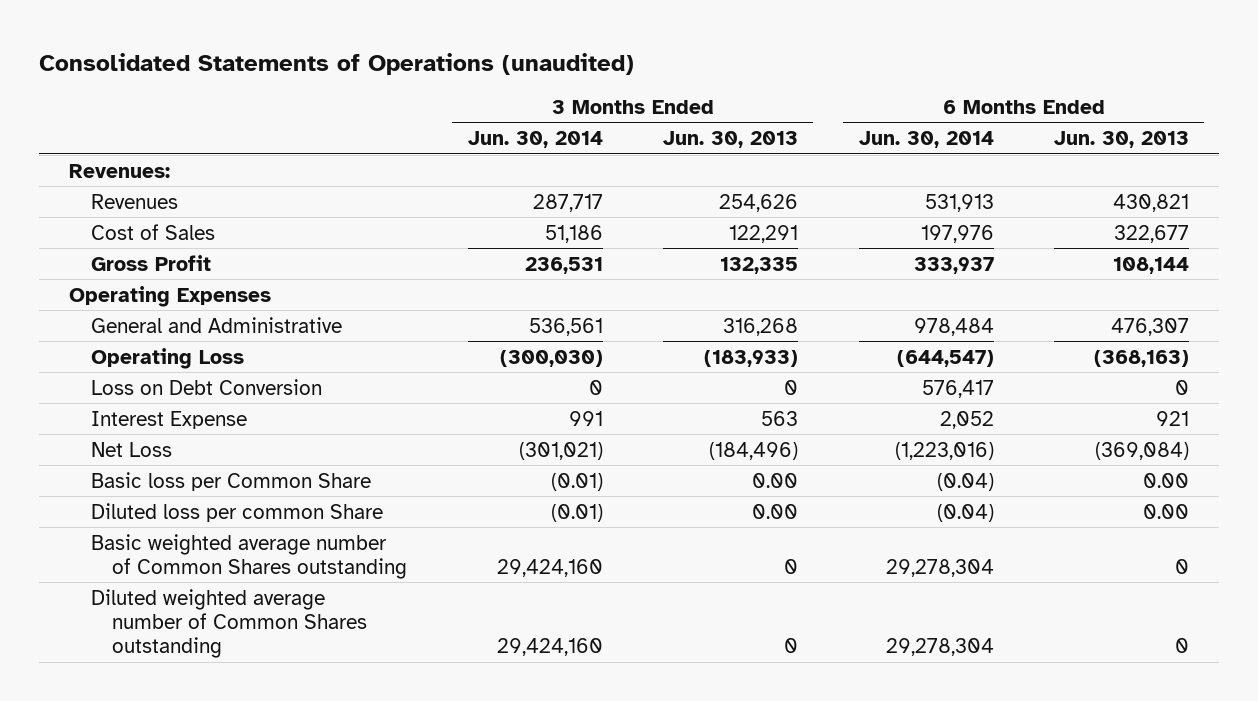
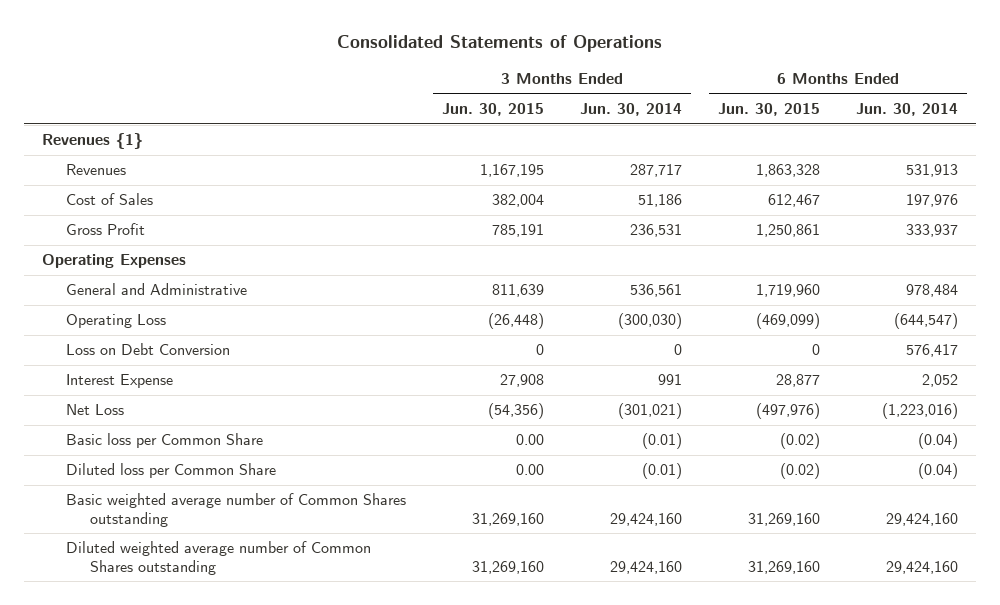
[39,53,635,76] Consolidated Statements of Operations (unaudited) -> [337,34,663,52] Consolidated Statements of Operations
[663,131,799,149] Jun. 30, 2013 -> none
[1054,131,1190,149] Jun. 30, 2013 -> none
none -> [442,103,545,117] Jun. 30, 2015
none -> [718,103,821,117] Jun. 30, 2015
[69,163,171,178] Revenues: -> [42,133,144,150] Revenues {1}
[90,502,383,522] Diluted loss per common Share -> [65,463,276,479] Diluted loss per Common Share
[885,558,994,577] 29,278,304 -> [886,512,959,526] 29,424,160
[885,637,994,656] 29,278,304 -> [886,560,959,574] 29,424,160

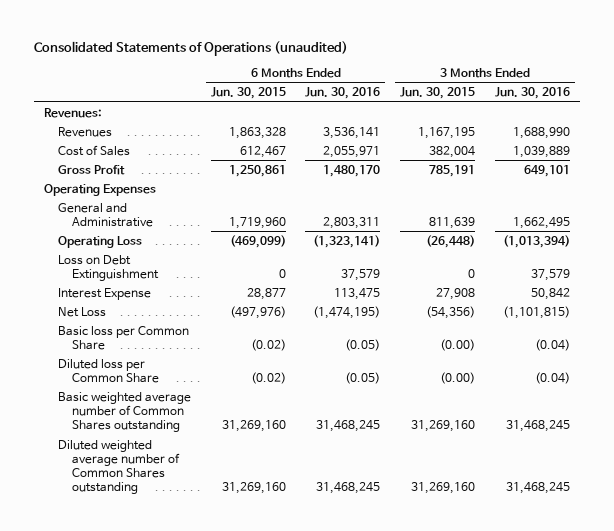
[337,34,663,52] Consolidated Statements of Operations -> [34,40,349,56] Consolidated Statements of Operations (unaudited)
[580,103,683,117] Jun. 30, 2014 -> none
[856,103,959,117] Jun. 30, 2014 -> none
none -> [305,87,381,100] Jun. 30, 2016
none -> [494,87,570,100] Jun. 30, 2016
[42,133,144,150] Revenues {1} -> [44,107,103,118] Revenues:
[65,343,230,356] Loss on Debt Conversion -> [57,254,159,281] Loss on Debt Extinguishment
[516,434,545,446] 0.00 -> [440,338,476,351] (0.00)
[516,464,545,476] 0.00 -> [440,371,476,384] (0.00)

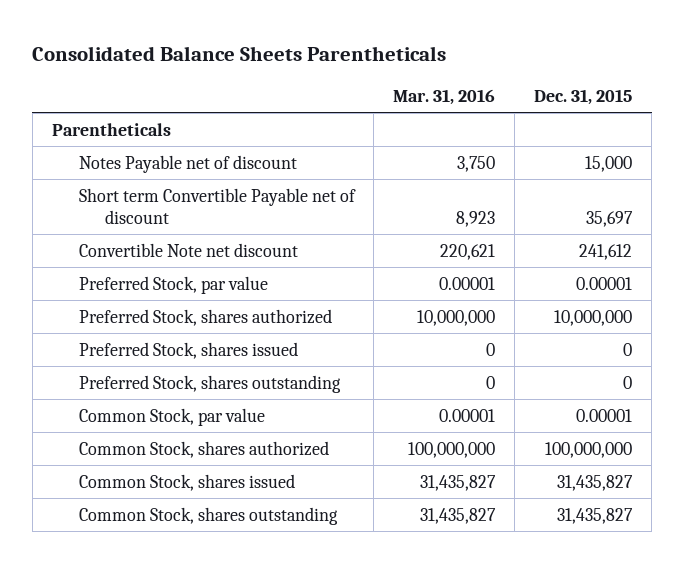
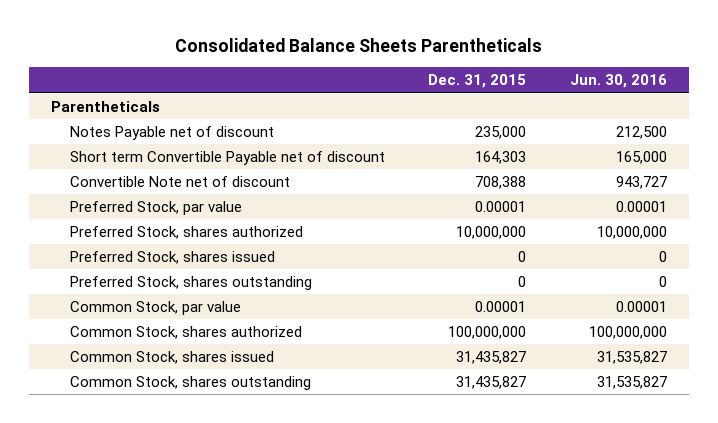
[393,88,496,105] Mar. 31, 2016 -> none
none -> [570,74,668,89] Jun. 30, 2016
[585,155,633,172] 15,000 -> [475,125,527,139] 235,000
[586,210,634,227] 35,697 -> [475,150,527,164] 164,303
[78,242,298,257] Convertible Note net discount -> [69,175,290,187] Convertible Note net of discount
[579,243,633,260] 241,612 -> [475,175,527,189] 708,388

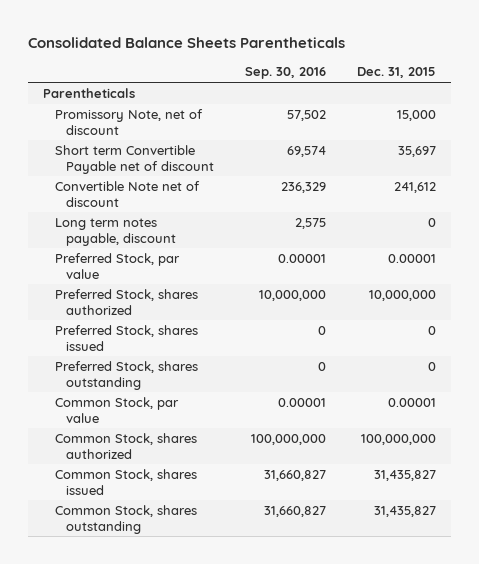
[570,74,668,89] Jun. 30, 2016 -> none
none -> [244,67,326,80] Sep. 30, 2016
[69,125,274,140] Notes Payable net of discount -> none
none -> [54,109,203,135] Promissory Note, net of discount
[475,150,527,164] 164,303 -> [397,146,436,158] 35,697
[475,175,527,189] 708,388 -> [393,182,436,194] 241,612
none -> [54,218,177,246] Long term notes payable, discount

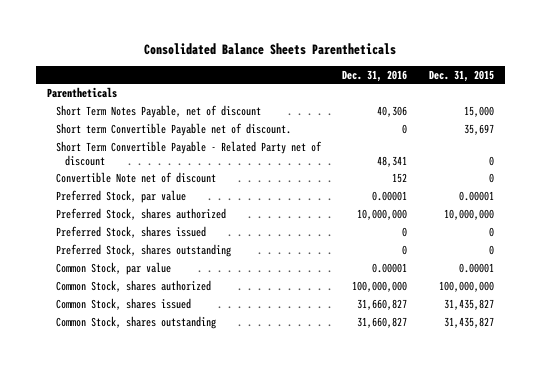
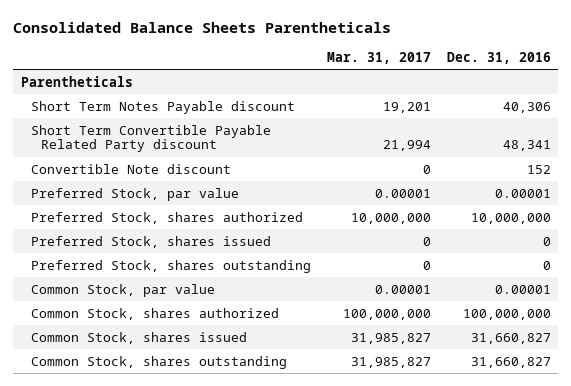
[428,69,494,82] Dec. 31, 2015 -> none
none -> [326,52,431,65] Mar. 31, 2017
[56,122,292,136] Short term Convertible Payable net of discount. -> none
[56,104,262,118] Short Term Notes Payable, net of discount -> [30,100,295,114] Short Term Notes Payable discount
[56,140,323,166] Short Term Convertible Payable - Related Party net of discount -> [30,124,271,153] Short Term Convertible Payable Related Party discount
[56,171,217,183] Convertible Note net of discount -> [30,163,231,174] Convertible Note discount

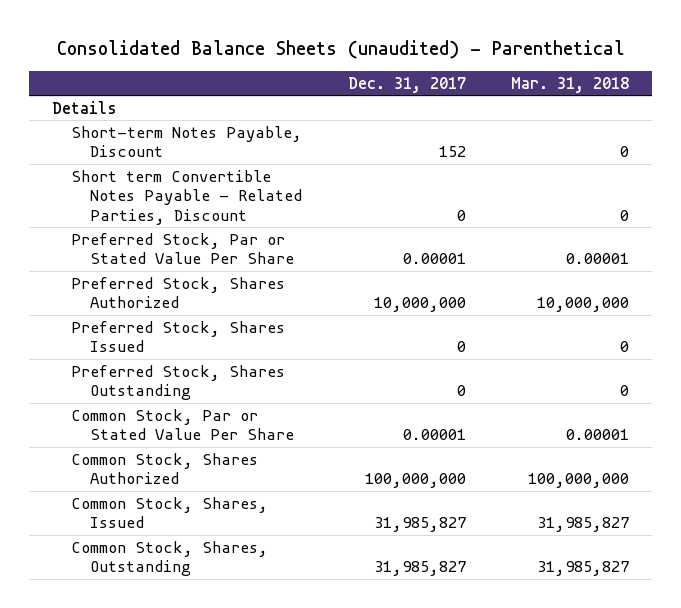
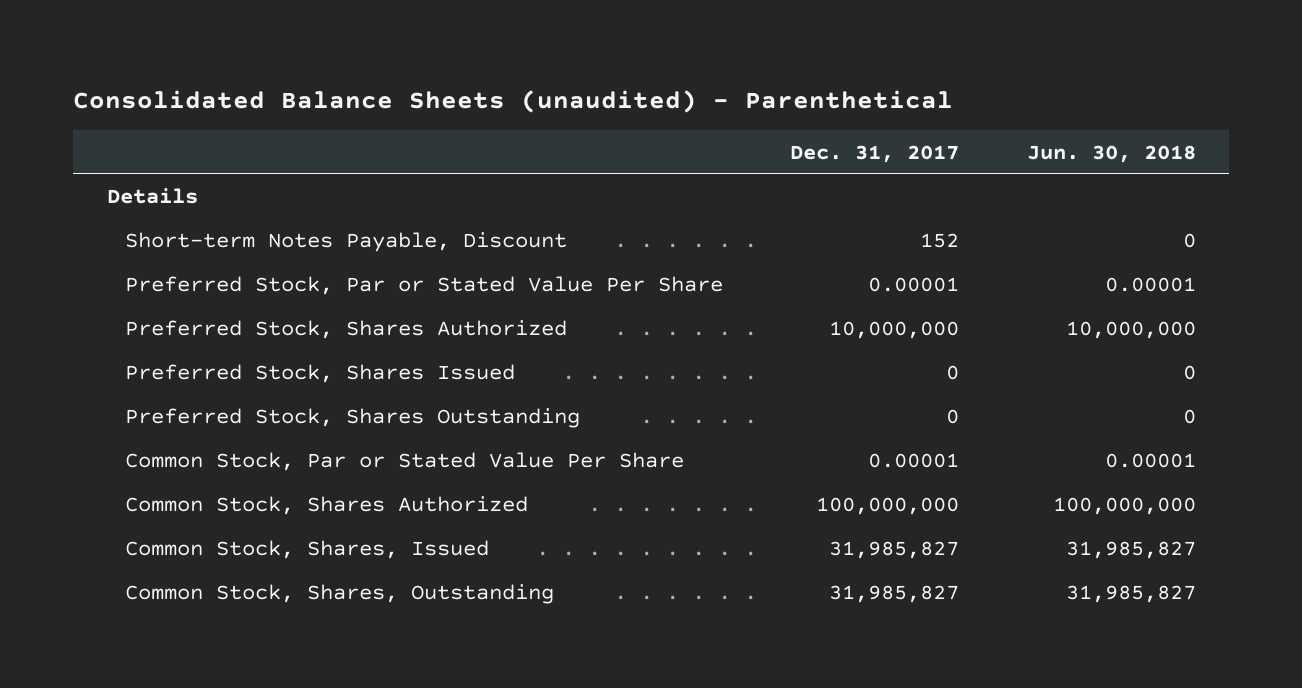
[511,76,630,93] Mar. 31, 2018 -> none
none -> [1026,144,1196,163] Jun. 30, 2018
[71,169,303,225] Short term Convertible Notes Payable - Related Parties, Discount -> none

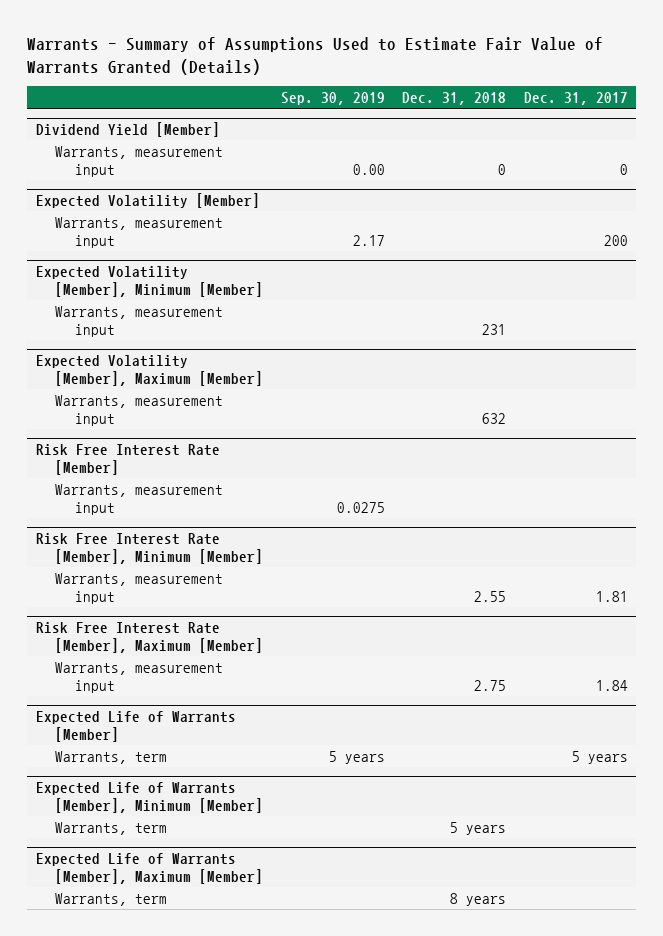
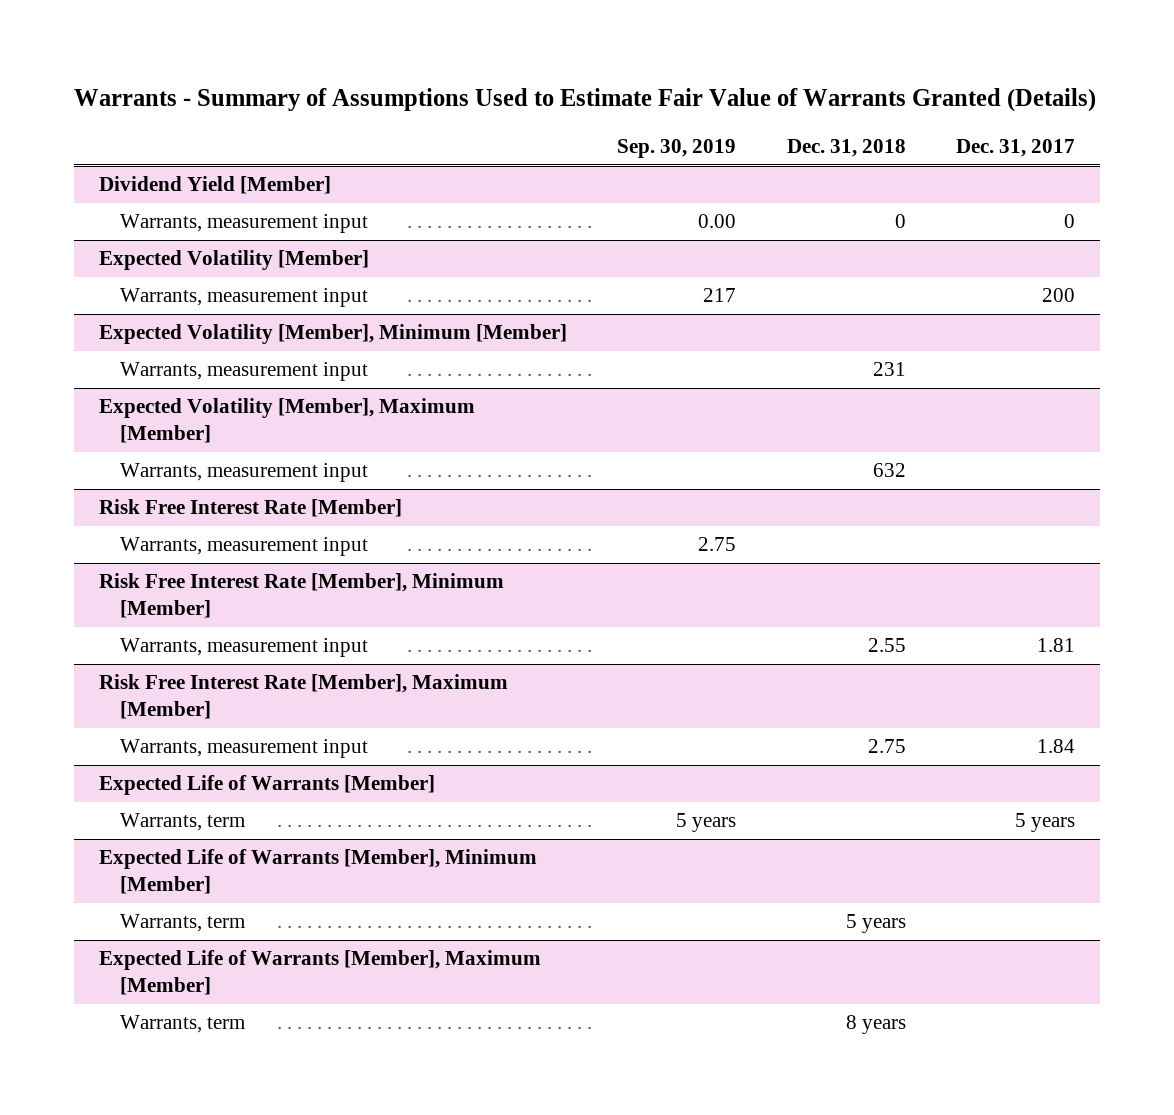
[352,234,385,246] 2.17 -> [703,288,737,303] 217
[336,501,385,513] 0.0275 -> [698,537,737,552] 2.75

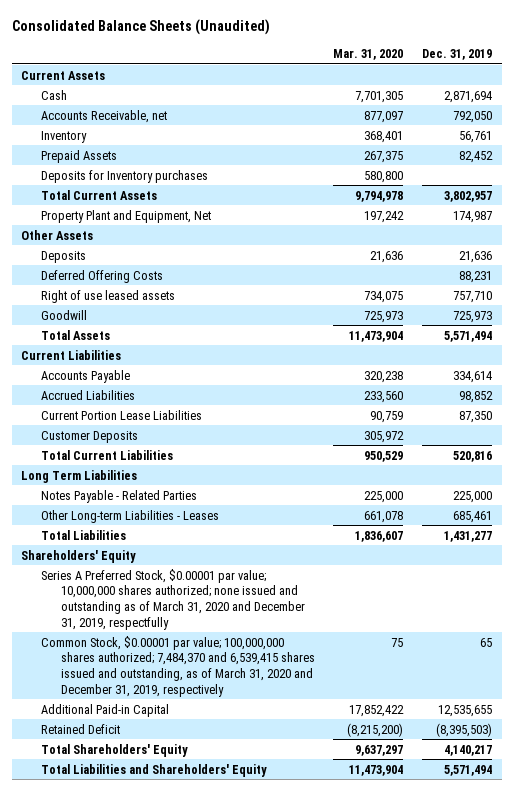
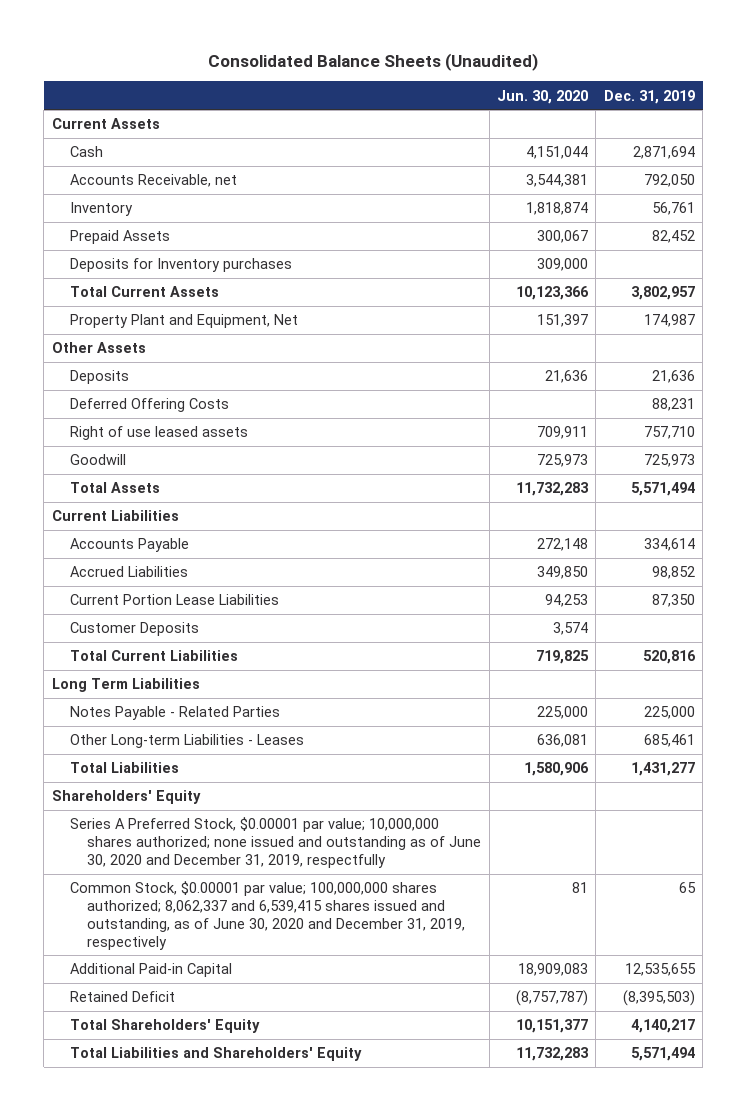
[333,48,404,60] Mar. 31, 2020 -> none
none -> [497,89,589,104] Jun. 30, 2020
[40,568,305,630] Series A Preferred Stock, $0.00001 par value; 10,000,000 shares authorized; none issued and outstanding as of March 31, 2020 and December 31, 2019, respectfully -> [69,817,482,868] Series A Preferred Stock, $0.00001 par value; 10,000,000 shares authorized; none issued and outstanding as of June 30, 2020 and December 31, 2019, respectfully
[40,635,315,697] Common Stock, $0.00001 par value; 100,000,000 shares authorized; 7,484,370 and 6,539,415 shares issued and outstanding, as of March 31, 2020 and December 31, 2019, respectively -> [69,881,466,950] Common Stock, $0.00001 par value; 100,000,000 shares authorized; 8,062,337 and 6,539,415 shares issued and outstanding, as of June 30, 2020 and December 31, 2019, respectively

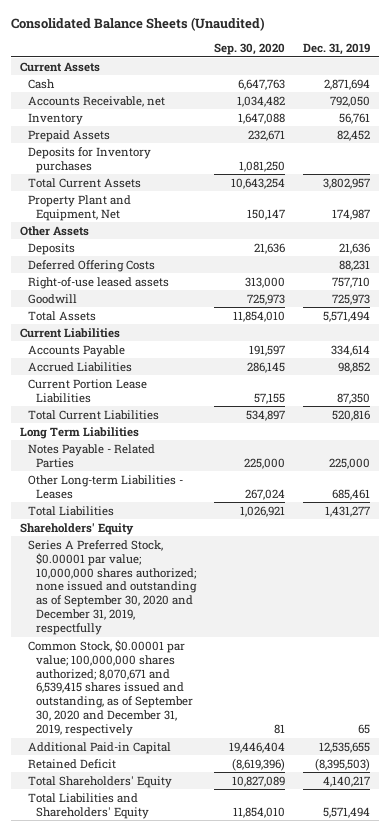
[497,89,589,104] Jun. 30, 2020 -> none
none -> [214,43,286,56] Sep. 30, 2020
[69,426,248,441] Right of use leased assets -> [27,276,169,289] Right-of-use leased assets
[69,622,199,637] Customer Deposits -> none
[69,817,482,868] Series A Preferred Stock, $0.00001 par value; 10,000,000 shares authorized; none issued and outstanding as of June 30, 2020 and December 31, 2019, respectfully -> [27,539,198,636] Series A Preferred Stock, $0.00001 par value; 10,000,000 shares authorized; none issued and outstanding as of September 30, 2020 and December 31, 2019, respectfully
[69,881,466,950] Common Stock, $0.00001 par value; 100,000,000 shares authorized; 8,062,337 and 6,539,415 shares issued and outstanding, as of June 30, 2020 and December 31, 2019, respectively -> [27,639,194,737] Common Stock, $0.00001 par value; 100,000,000 shares authorized; 8,070,671 and 6,539,415 shares issued and outstanding, as of September 30, 2020 and December 31, 2019, respectively

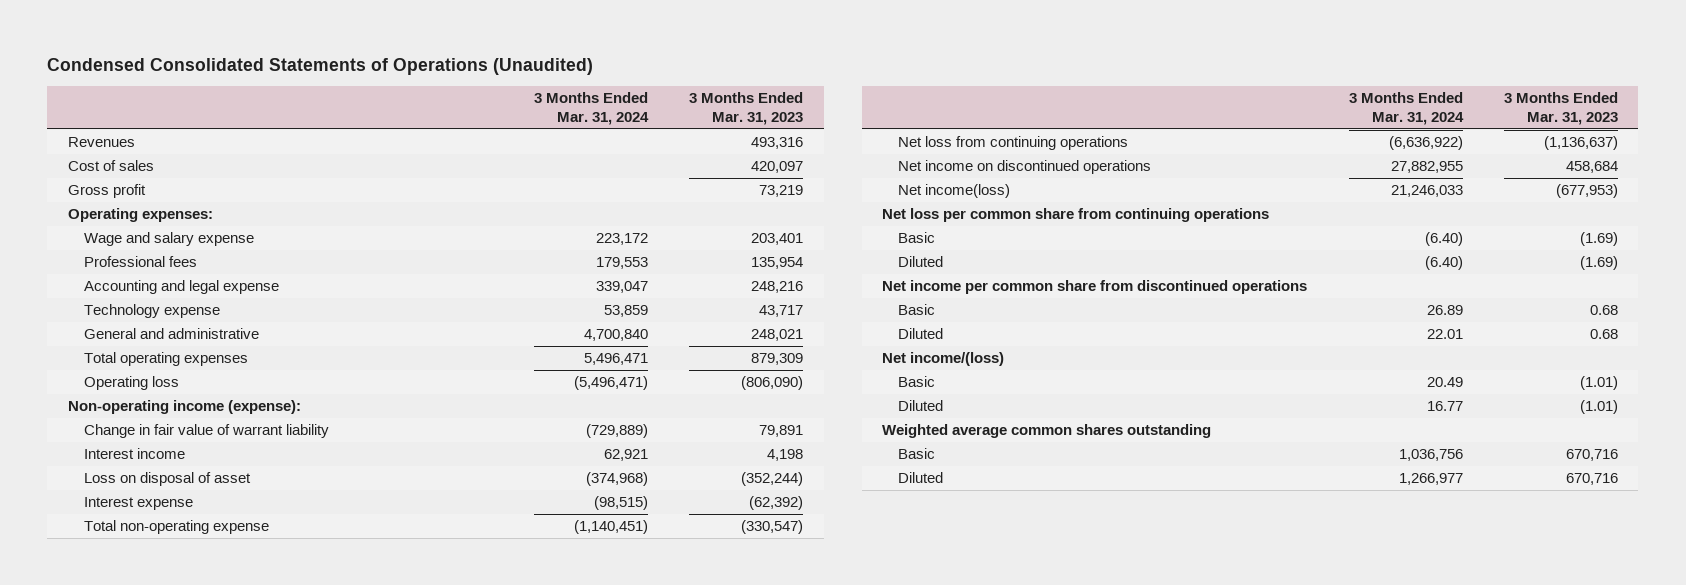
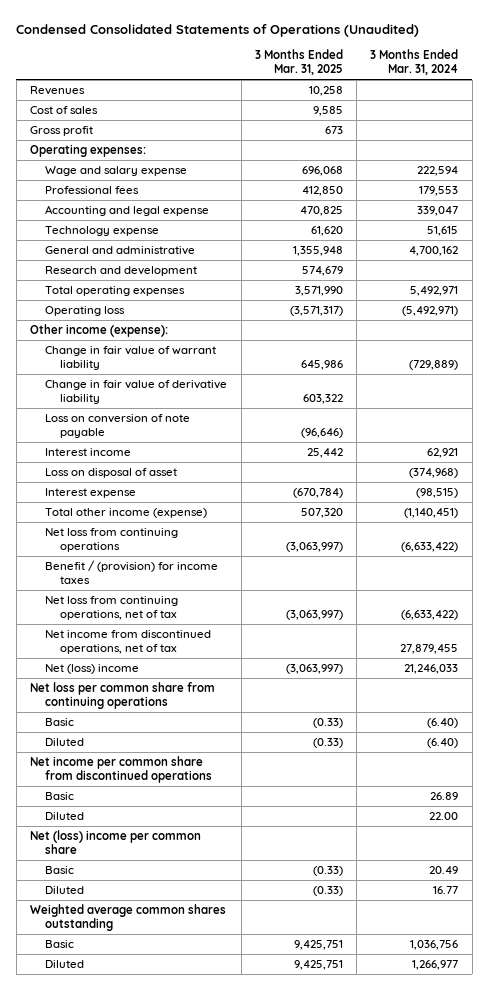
[689,92,804,126] 3 Months Ended Mar. 31, 2023 -> none
none -> [254,49,343,76] 3 Months Ended Mar. 31, 2025
[596,232,649,245] 223,172 -> [417,165,459,176] 222,594
[604,304,649,317] 53,859 -> [427,225,459,236] 51,615
[584,328,649,341] 4,700,840 -> [409,245,459,256] 4,700,162
none -> [45,265,198,276] Research and development
[584,352,649,365] 5,496,471 -> [410,285,459,296] 5,492,971
[574,375,649,390] (5,496,471) -> [402,305,459,316] (5,492,971)
[67,399,301,414] Non-operating income (expense): -> [30,323,169,337] Other income (expense):
none -> [45,379,228,405] Change in fair value of derivative liability
none -> [45,413,191,439] Loss on conversion of note payable
[83,519,269,534] Total non-operating expense -> [45,507,208,518] Total other income (expense)
[1388,135,1463,150] (6,636,922) -> [401,542,459,553] (6,633,422)
none -> [45,559,219,585] Benefit / (provision) for income taxes
none -> [45,595,179,621] Net loss from continuing operations, net of tax
[898,159,1152,174] Net income on discontinued operations -> [45,629,212,655] Net income from discontinued operations, net of tax
[1390,160,1463,173] 27,882,955 -> [400,644,459,655] 27,879,455
[898,183,1011,198] Net income(loss) -> [45,663,140,674] Net (loss) income
[1426,328,1463,339] 22.01 -> [429,811,459,820] 22.00
[882,351,1005,366] Net income/(loss) -> [30,829,202,855] Net (loss) income per common share

